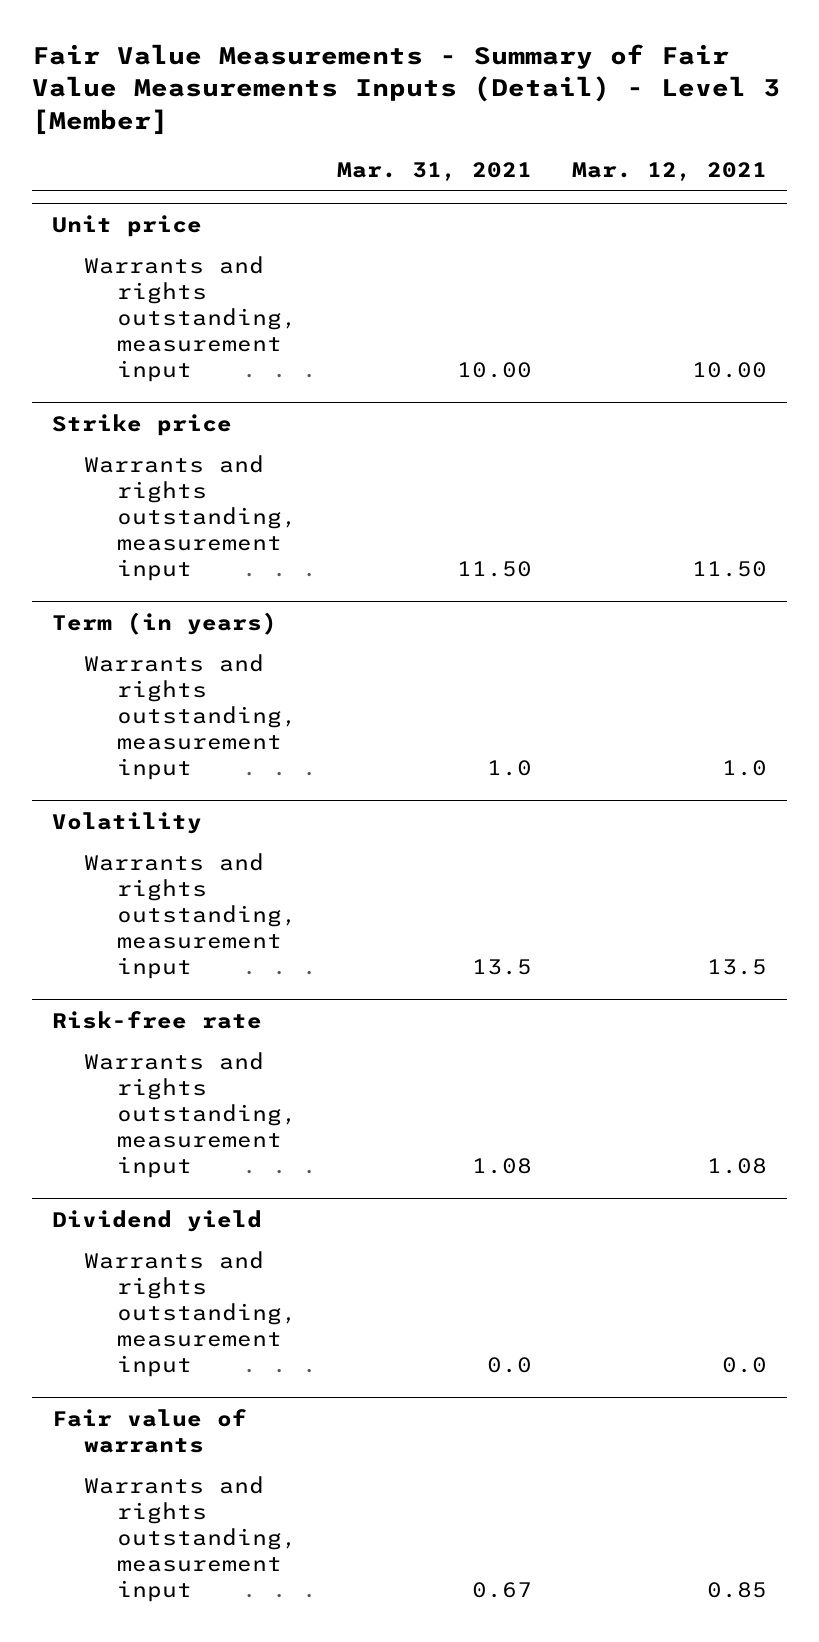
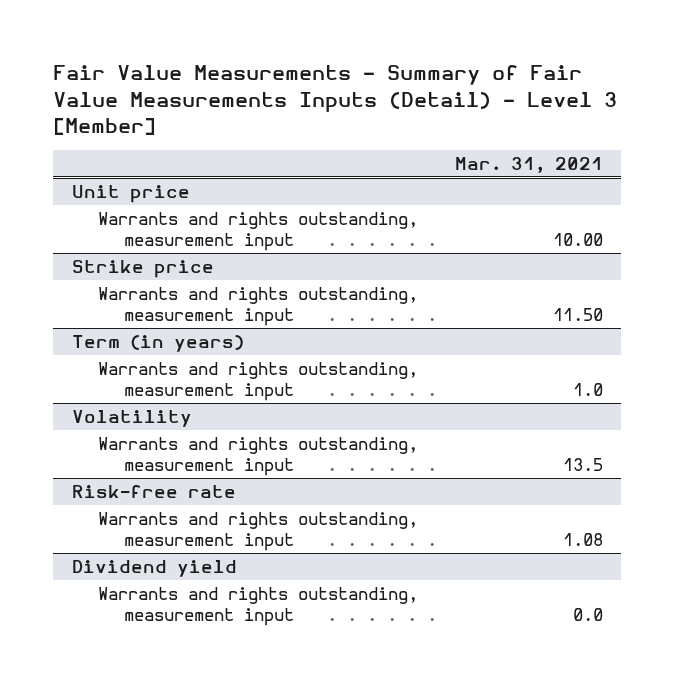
[572,162,768,182] Mar. 12, 2021 -> none
[51,1408,247,1453] Fair value of warrants -> none
[84,1475,298,1602] Warrants and rights outstanding, measurement input -> none

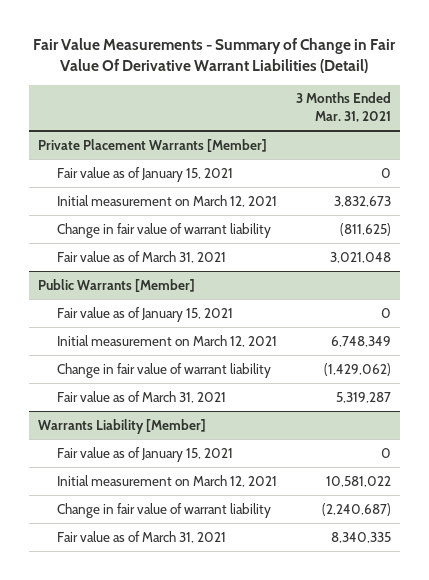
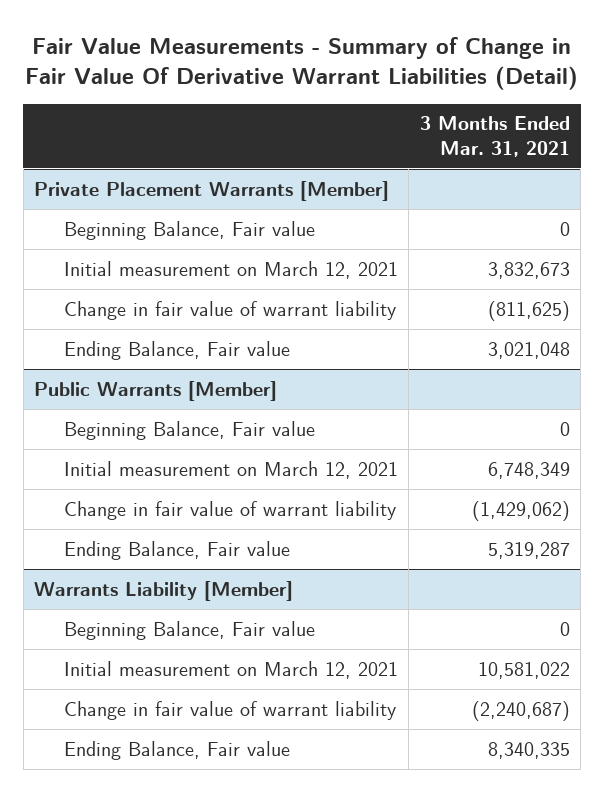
[57,166,234,182] Fair value as of January 15, 2021 -> [64,220,316,240] Beginning Balance, Fair value
[57,250,227,263] Fair value as of March 31, 2021 -> [64,340,291,360] Ending Balance, Fair value
[57,306,234,322] Fair value as of January 15, 2021 -> [64,420,316,440] Beginning Balance, Fair value
[57,390,227,403] Fair value as of March 31, 2021 -> [64,540,291,560] Ending Balance, Fair value
[57,446,234,462] Fair value as of January 15, 2021 -> [64,620,316,640] Beginning Balance, Fair value
[57,530,227,543] Fair value as of March 31, 2021 -> [64,740,291,760] Ending Balance, Fair value

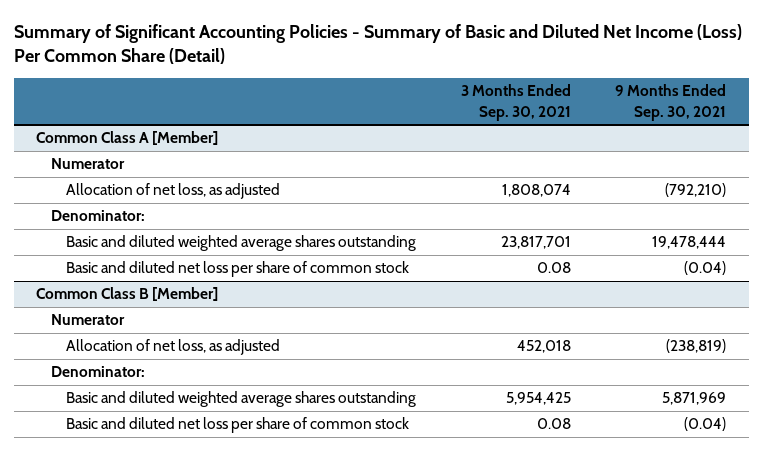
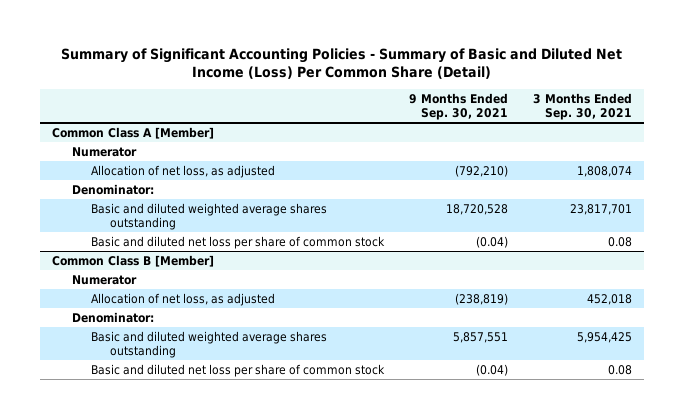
[652,236,727,250] 19,478,444 -> [445,203,508,215] 18,720,528
[662,392,727,406] 5,871,969 -> [452,331,508,343] 5,857,551

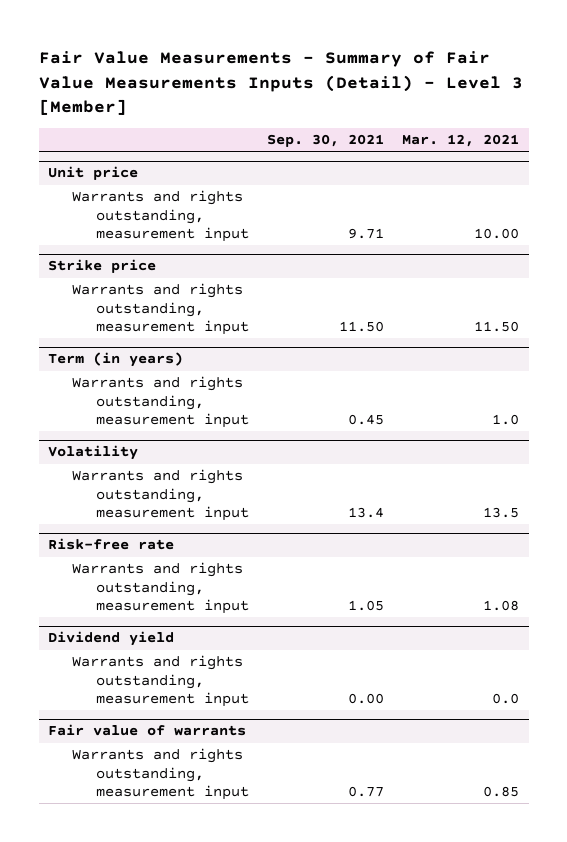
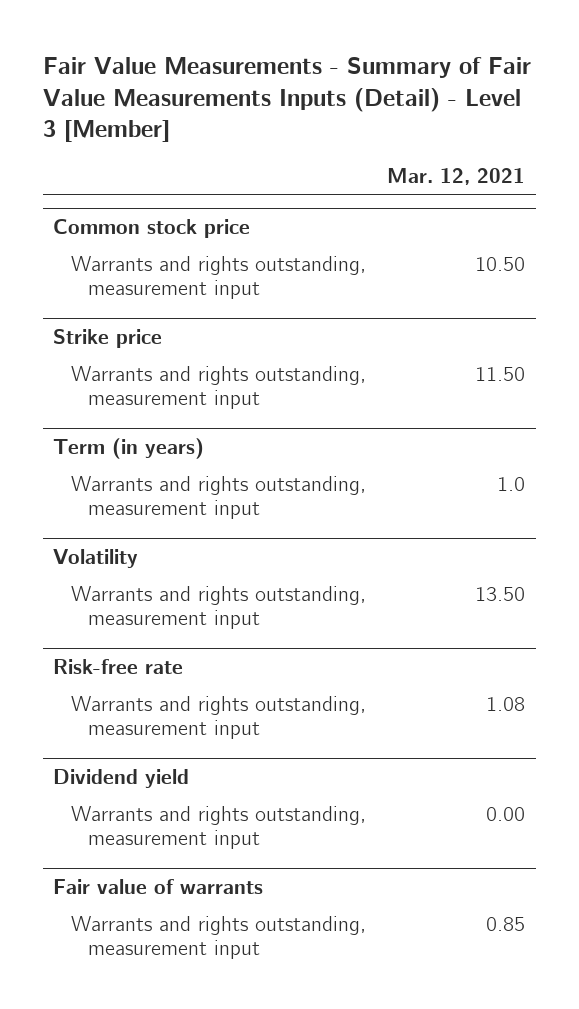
[267,133,385,147] Sep. 30, 2021 -> none
[47,166,138,181] Unit price -> [53,218,251,238] Common stock price
[474,227,520,239] 10.00 -> [475,256,526,271] 10.50
[483,506,520,518] 13.5 -> [475,586,526,601] 13.50
[492,692,520,704] 0.0 -> [486,806,526,821] 0.00

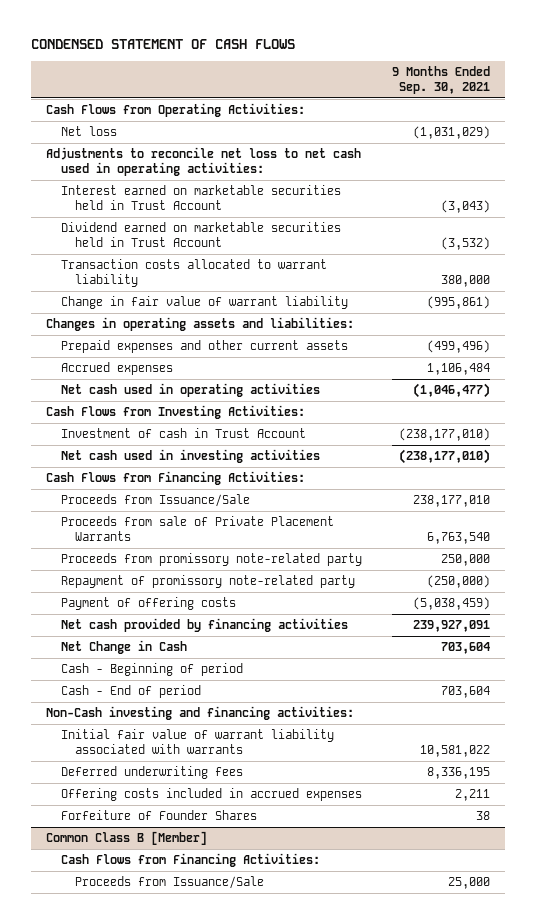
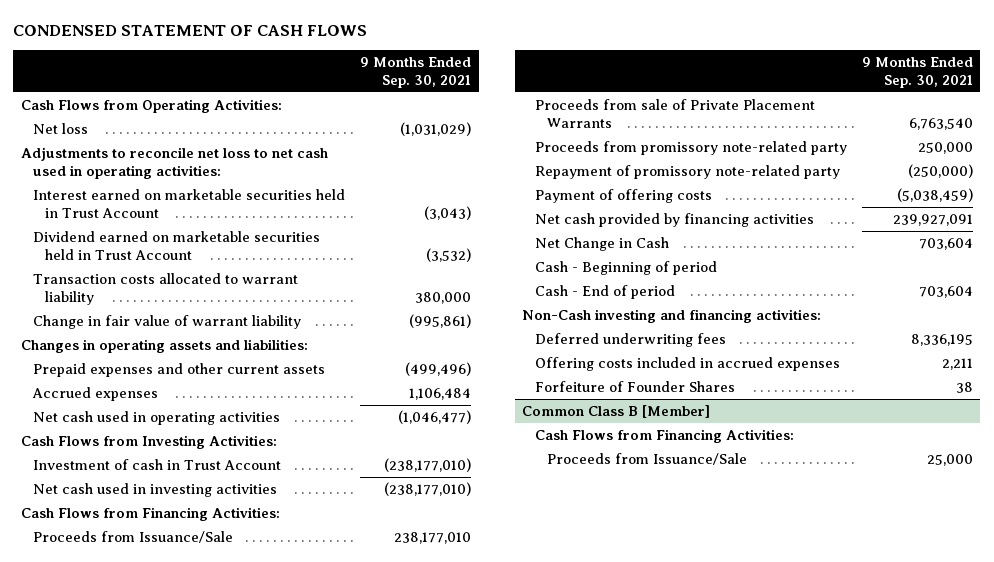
[60,729,334,755] Initial fair value of warrant liability associated with warrants -> none

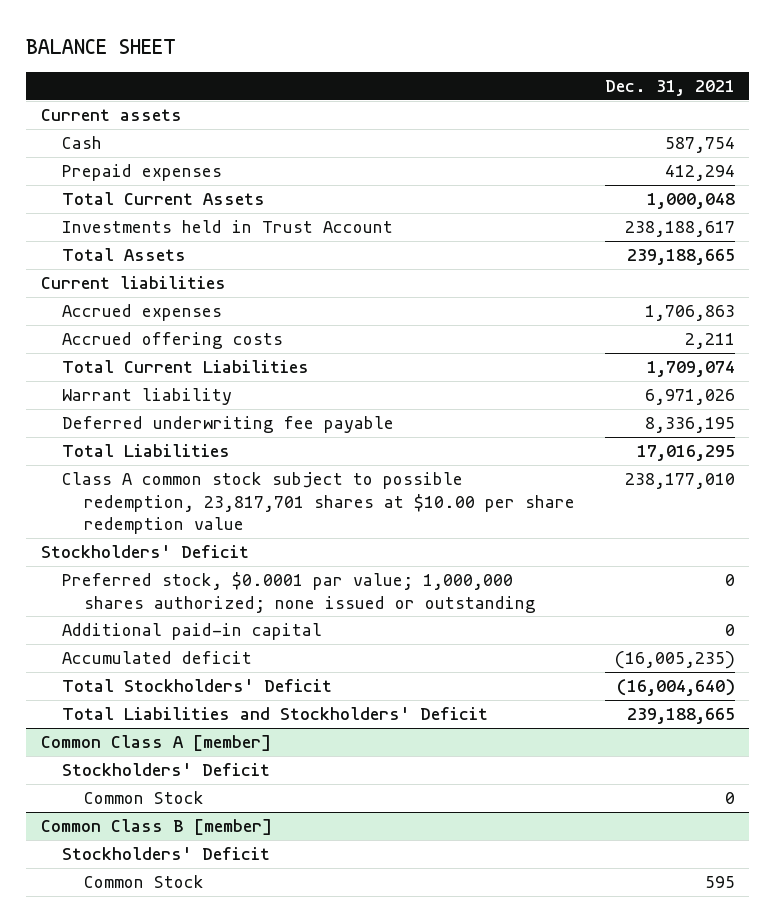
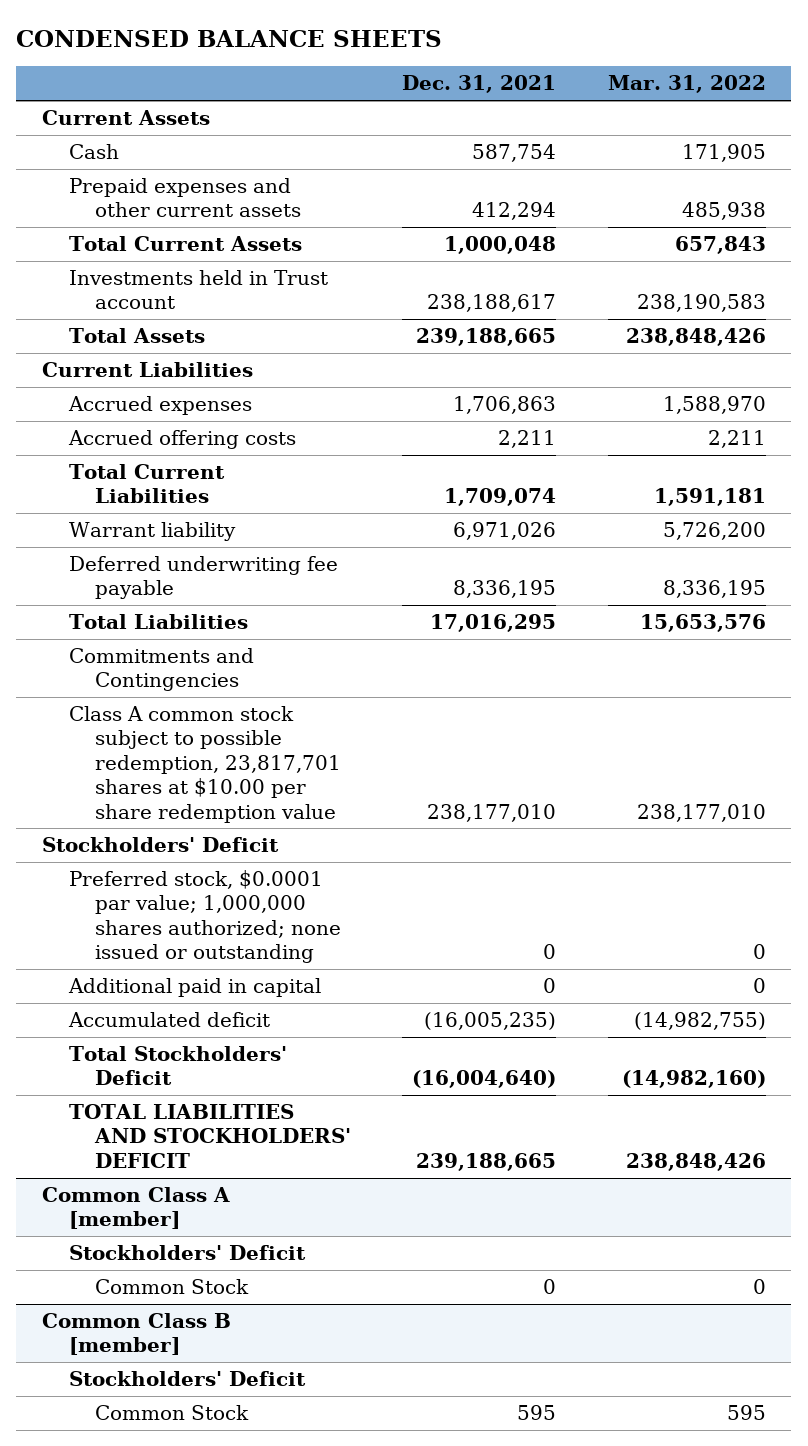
[26,38,177,54] BALANCE SHEET -> [16,29,443,47] CONDENSED BALANCE SHEETS
none -> [607,75,766,94] Mar. 31, 2022
[41,109,183,122] Current assets -> [42,110,211,126] Current Assets
[62,164,223,182] Prepaid expenses -> [68,178,302,218] Prepaid expenses and other current assets
[62,220,394,234] Investments held in Trust Account -> [68,270,328,310] Investments held in Trust account
[41,276,227,290] Current liabilities -> [42,362,254,378] Current Liabilities
none -> [68,648,254,692] Commitments and Contingencies
[62,623,323,641] Additional paid-in capital -> [67,978,321,998] Additional paid in capital
[62,707,489,721] Total Liabilities and Stockholders' Deficit -> [68,1104,352,1168] TOTAL LIABILITIES AND STOCKHOLDERS' DEFICIT

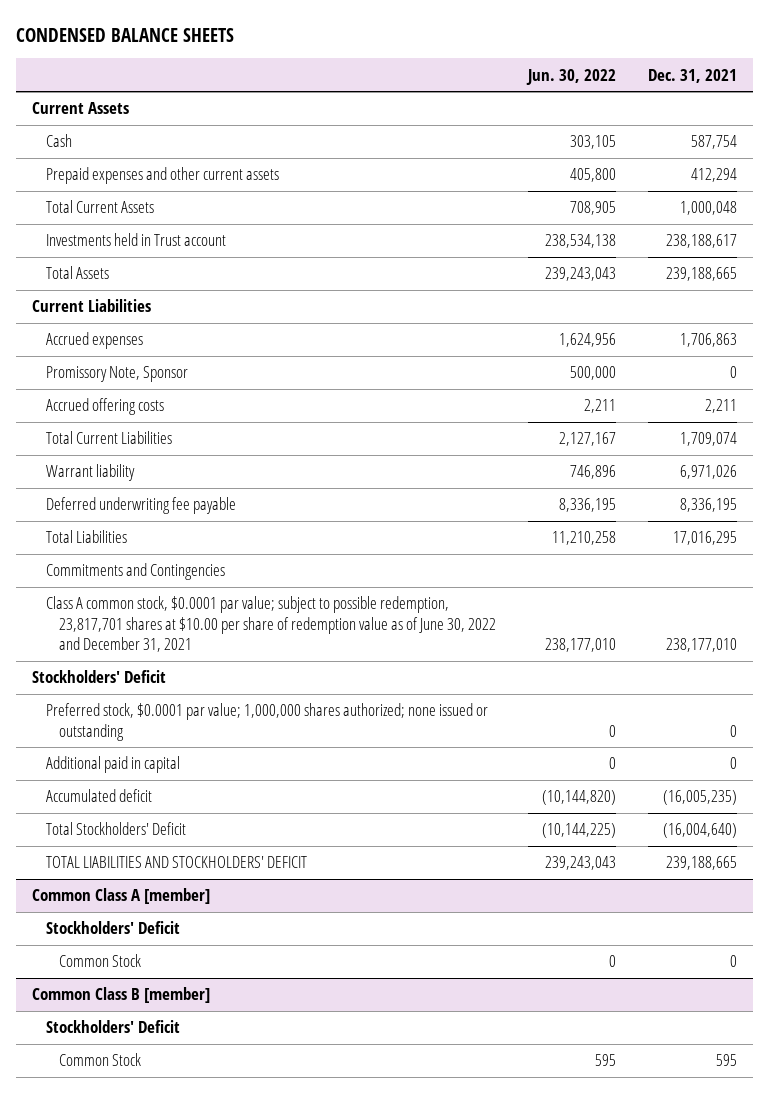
[607,75,766,94] Mar. 31, 2022 -> none
none -> [526,68,617,85] Jun. 30, 2022
none -> [45,366,188,383] Promissory Note, Sponsor
[68,706,342,823] Class A common stock subject to possible redemption, 23,817,701 shares at $10.00 per share redemption value -> [45,596,497,653] Class A common stock, $0.0001 par value; subject to possible redemption, 23,817,701 shares at $10.00 per share of redemption value as of June 30, 2022 and December 31, 2021

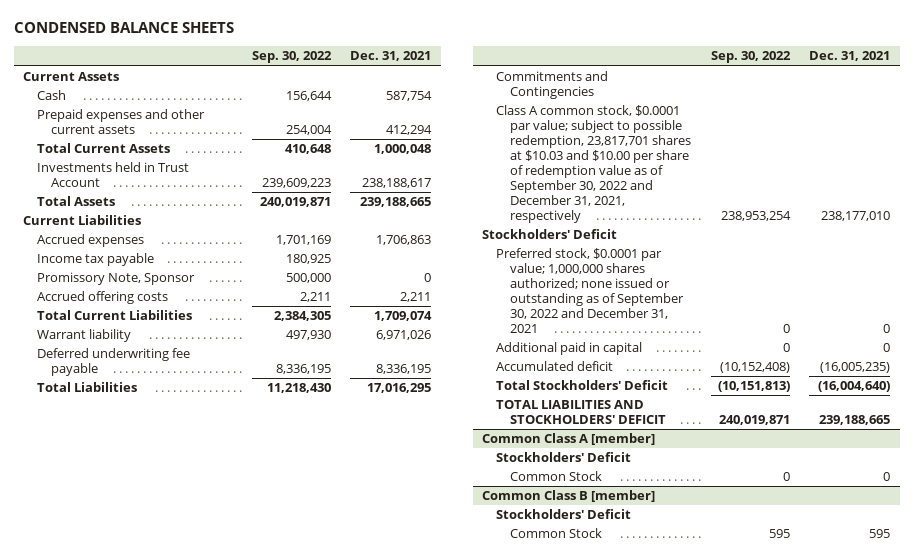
[526,68,617,85] Jun. 30, 2022 -> none
none -> [251,51,332,64] Sep. 30, 2022
[45,233,226,247] Investments held in Trust account -> [37,162,190,188] Investments held in Trust Account
none -> [37,253,155,267] Income tax payable
[45,596,497,653] Class A common stock, $0.0001 par value; subject to possible redemption, 23,817,701 shares at $10.00 per share of redemption value as of June 30, 2022 and December 31, 2021 -> [496,105,692,224] Class A common stock, $0.0001 par value; subject to possible redemption, 23,817,701 shares at $10.03 and $10.00 per share of redemption value as of September 30, 2022 and December 31, 2021, respectively
[45,703,488,741] Preferred stock, $0.0001 par value; 1,000,000 shares authorized; none issued or outstanding -> [496,248,685,334] Preferred stock, $0.0001 par value; 1,000,000 shares authorized; none issued or outstanding as of September 30, 2022 and December 31, 2021

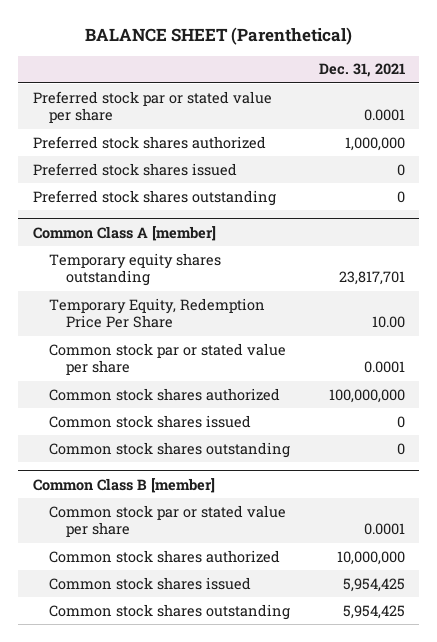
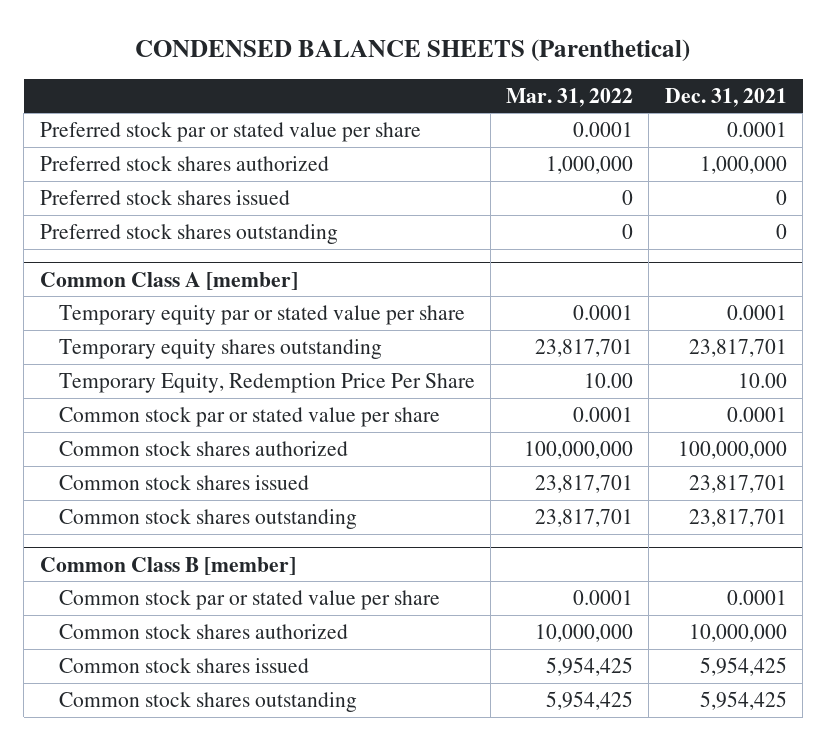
[84,27,352,46] BALANCE SHEET (Parenthetical) -> [135,39,691,63] CONDENSED BALANCE SHEETS (Parenthetical)
none -> [506,87,634,107] Mar. 31, 2022
none -> [58,304,465,325] Temporary equity par or stated value per share
[396,415,405,428] 0 -> [688,474,787,493] 23,817,701
[396,442,405,455] 0 -> [688,508,787,527] 23,817,701

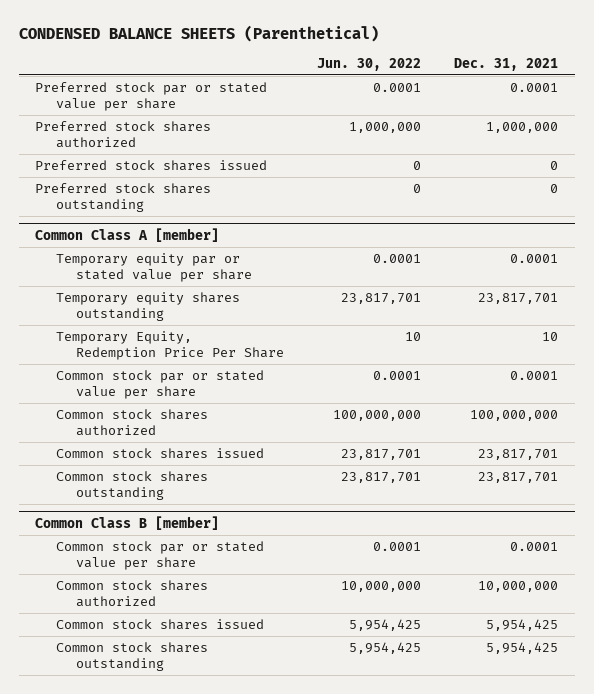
[506,87,634,107] Mar. 31, 2022 -> none
none -> [317,57,422,71] Jun. 30, 2022
[737,372,787,388] 10.00 -> [542,331,559,341] 10

